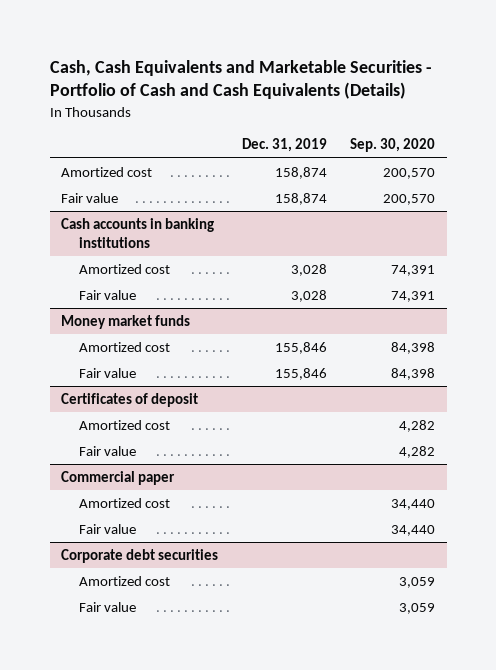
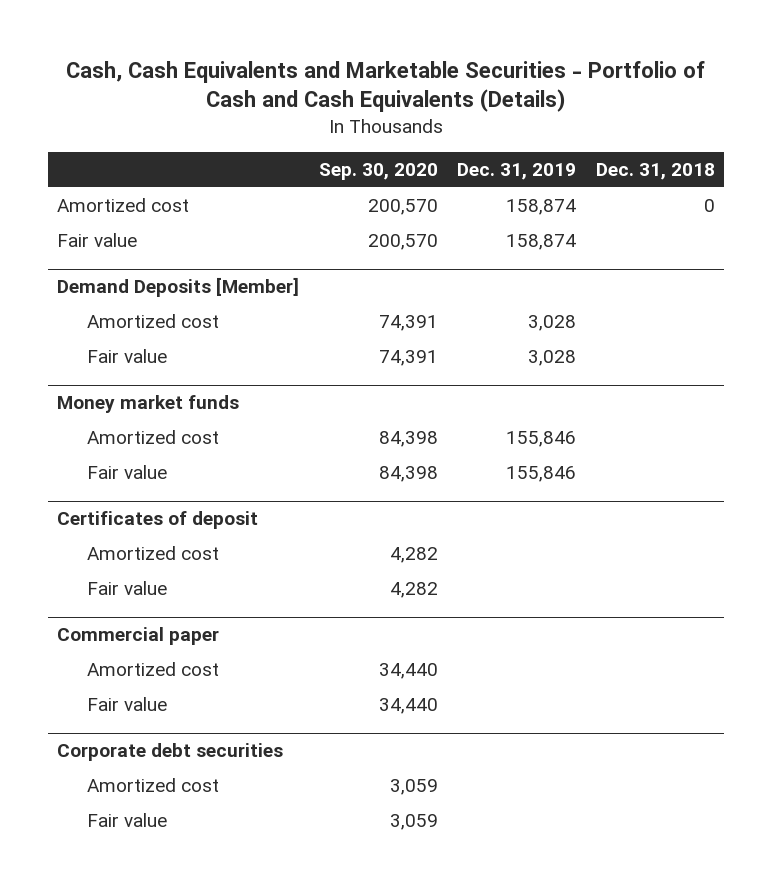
none -> [595,163,715,181] Dec. 31, 2018
[61,217,215,248] Cash accounts in banking institutions -> [57,277,300,298] Demand Deposits [Member]

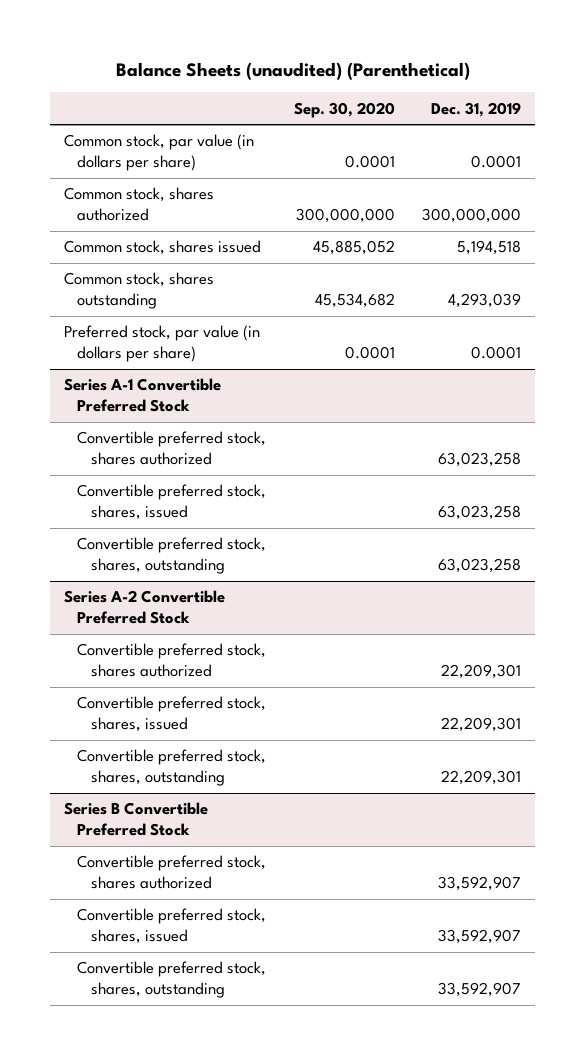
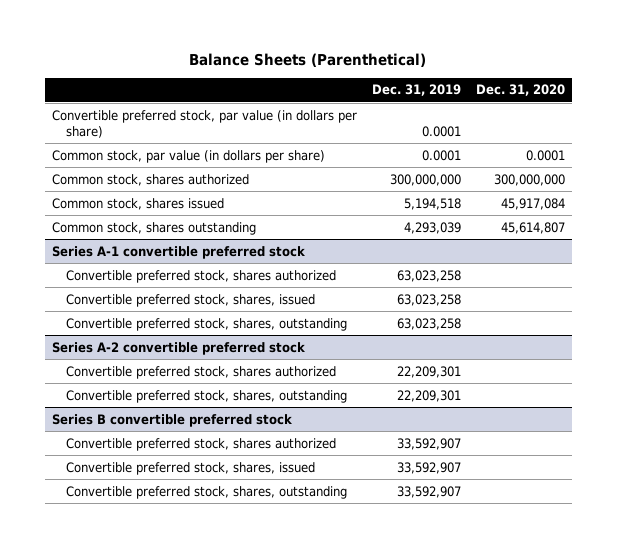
[115,61,470,80] Balance Sheets (unaudited) (Parenthetical) -> [189,52,427,67] Balance Sheets (Parenthetical)
[293,101,395,118] Sep. 30, 2020 -> none
none -> [475,84,565,97] Dec. 31, 2020
none -> [52,109,358,139] Convertible preferred stock, par value (in dollars per share)
[64,325,261,363] Preferred stock, par value (in dollars per share) -> none
[64,378,222,413] Series A-1 Convertible Preferred Stock -> [52,245,306,259] Series A-1 convertible preferred stock
[64,590,226,625] Series A-2 Convertible Preferred Stock -> [52,341,306,355] Series A-2 convertible preferred stock
[77,696,267,733] Convertible preferred stock, shares, issued -> none
[64,802,209,837] Series B Convertible Preferred Stock -> [52,413,293,427] Series B convertible preferred stock

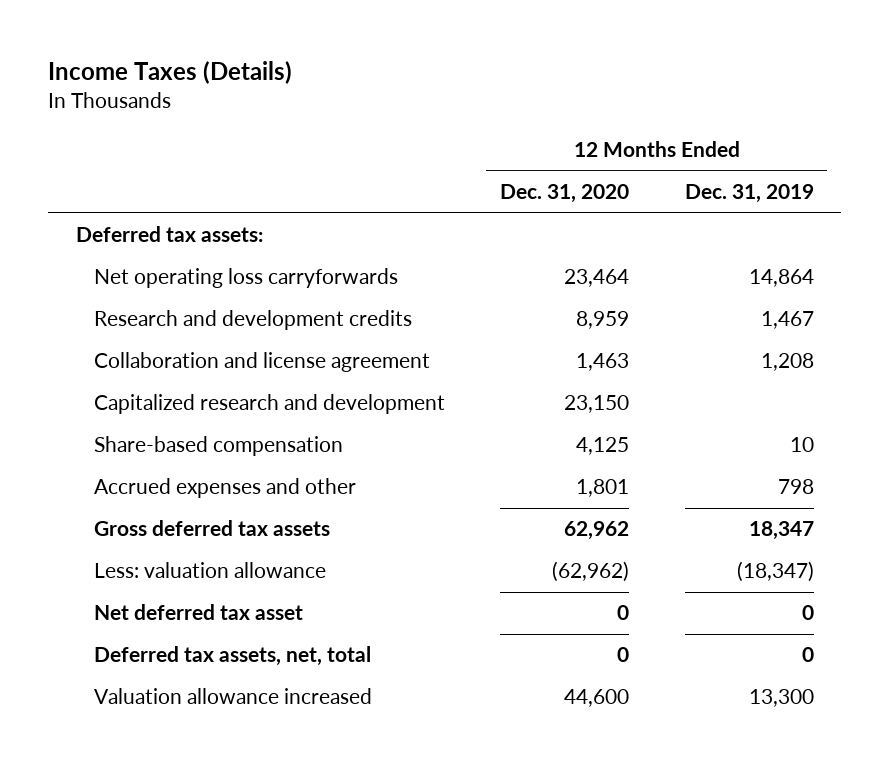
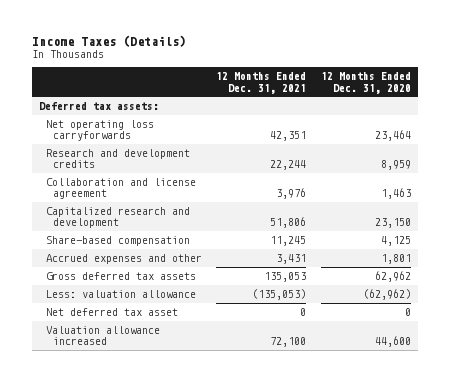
[684,184,814,204] Dec. 31, 2019 -> none
none -> [216,72,307,94] 12 Months Ended Dec. 31, 2021
[93,646,371,667] Deferred tax assets, net, total -> none

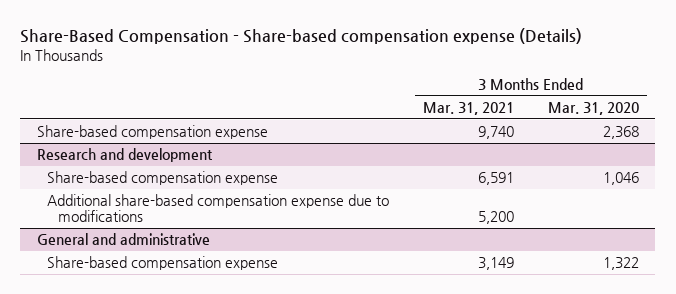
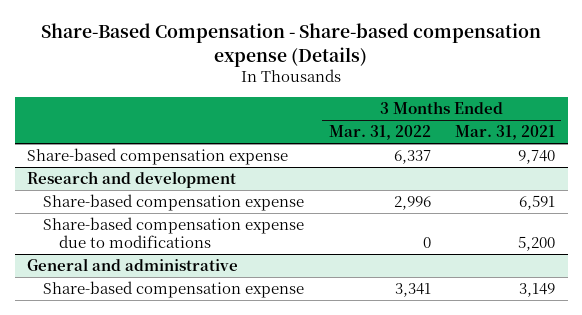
[547,101,639,115] Mar. 31, 2020 -> none
none -> [328,125,431,141] Mar. 31, 2022
[47,194,390,223] Additional share-based compensation expense due to modifications -> [42,217,304,249] Share-based compensation expense due to modifications

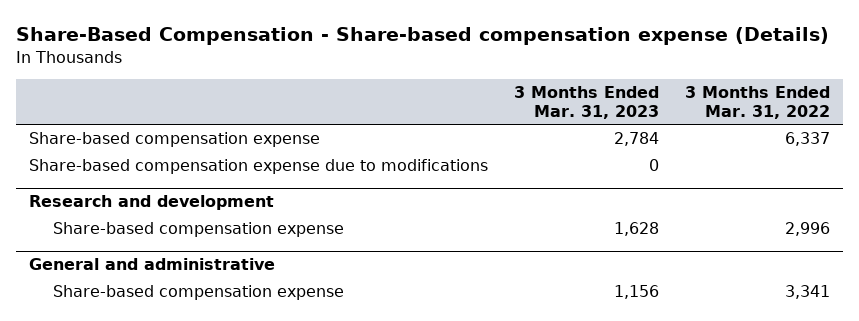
[455,125,556,141] Mar. 31, 2021 -> none
none -> [514,86,660,119] 3 Months Ended Mar. 31, 2023
none -> [29,159,489,175] Share-based compensation expense due to modifications
[42,217,304,249] Share-based compensation expense due to modifications -> none

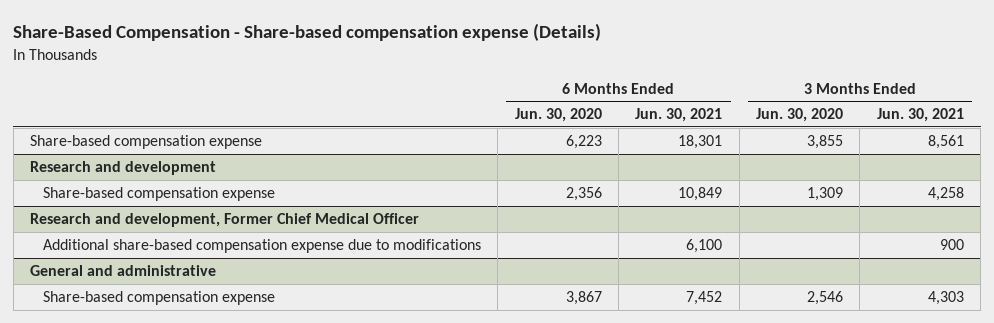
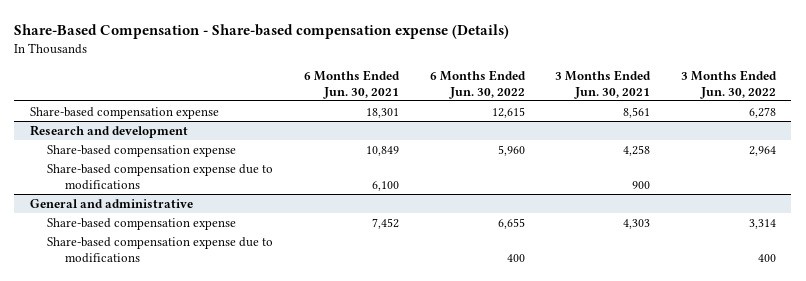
[514,108,602,123] Jun. 30, 2020 -> none
[756,108,844,123] Jun. 30, 2020 -> none
none -> [429,69,526,99] 6 Months Ended Jun. 30, 2022
none -> [680,69,777,99] 3 Months Ended Jun. 30, 2022
[30,212,420,227] Research and development, Former Chief Medical Officer -> none
[42,238,481,253] Additional share-based compensation expense due to modifications -> [47,163,274,190] Share-based compensation expense due to modifications
none -> [47,236,274,263] Share-based compensation expense due to modifications

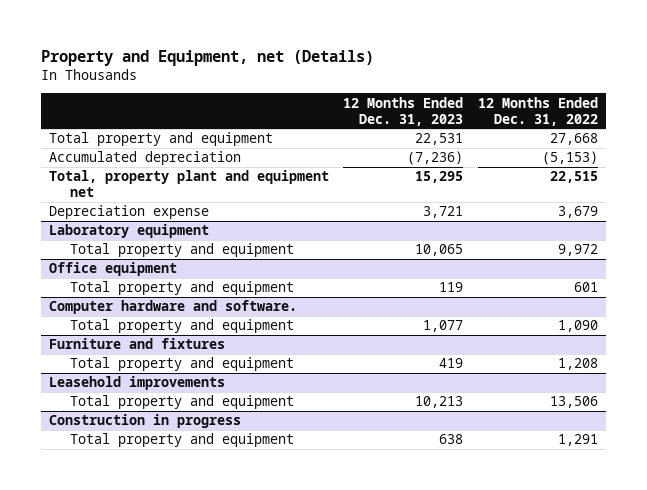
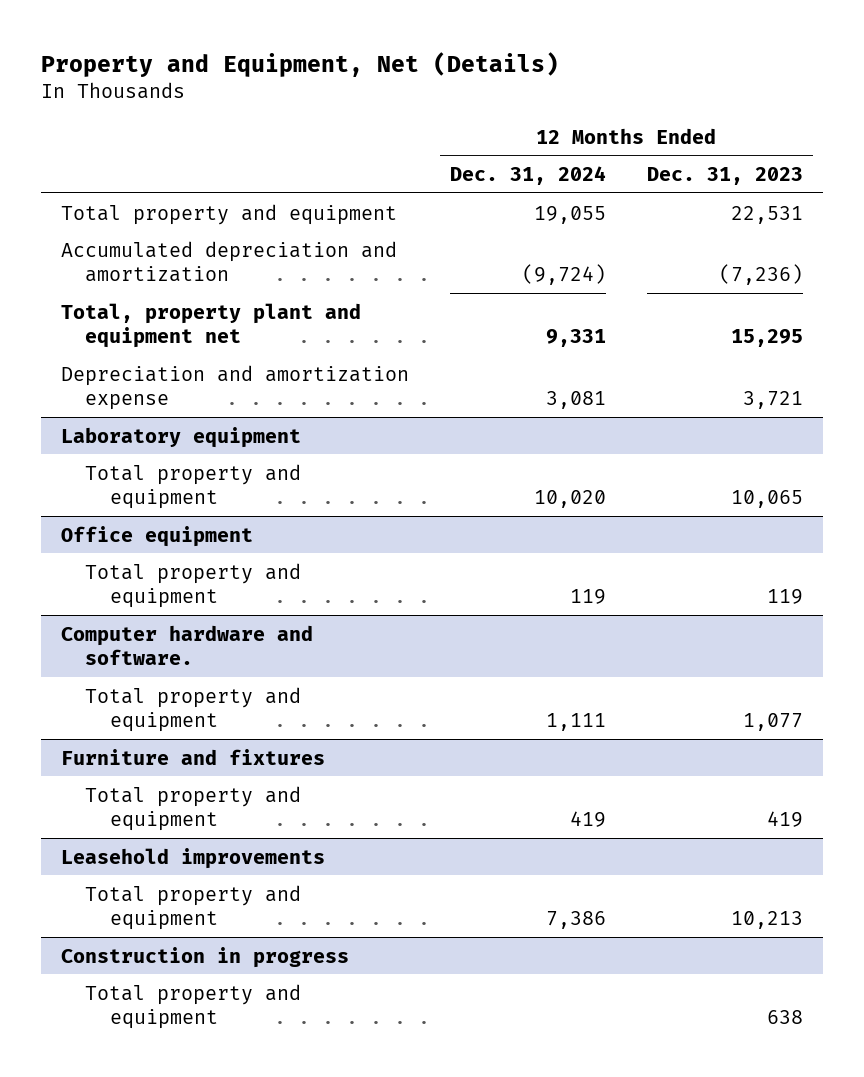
[41,49,375,66] Property and Equipment, net (Details) -> [40,51,559,77] Property and Equipment, Net (Details)
[478,96,599,126] 12 Months Ended Dec. 31, 2022 -> none
none -> [449,166,606,186] Dec. 31, 2024
[48,151,241,166] Accumulated depreciation -> [61,240,398,283] Accumulated depreciation and amortization
[48,205,209,220] Depreciation expense -> [61,364,410,411] Depreciation and amortization expense

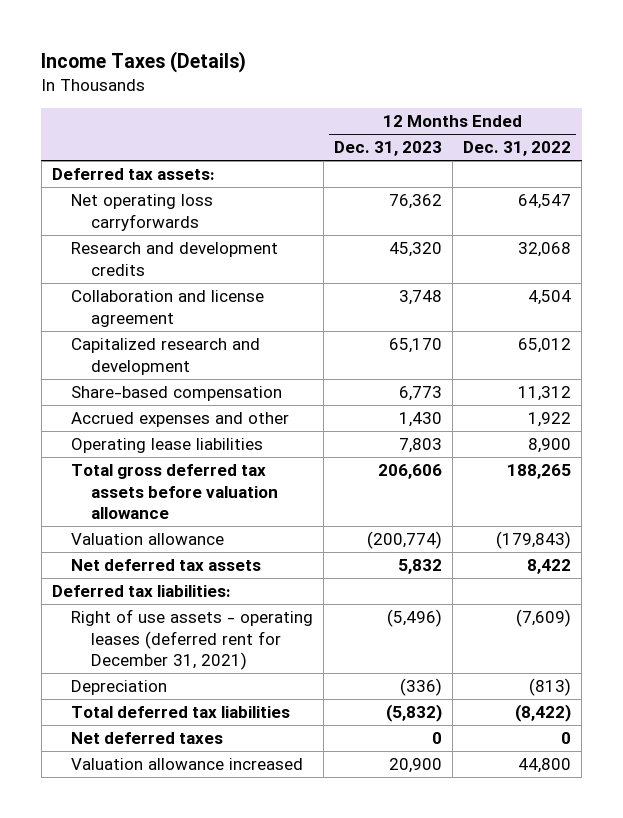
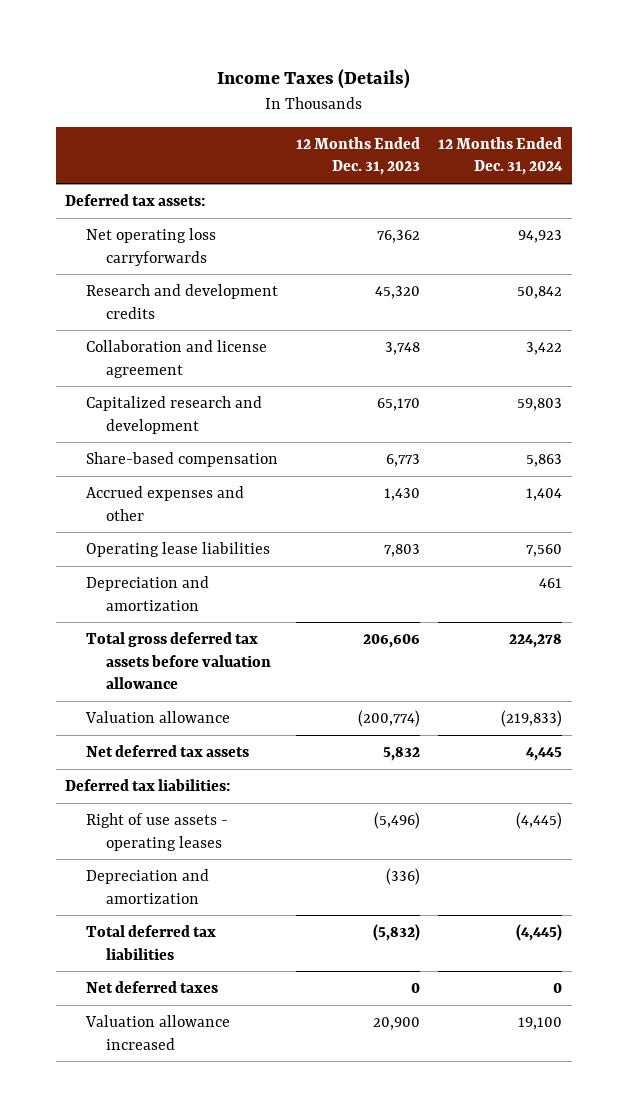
[463,141,572,157] Dec. 31, 2022 -> none
none -> [438,137,564,176] 12 Months Ended Dec. 31, 2024
none -> [85,576,209,611] Depreciation and amortization
[71,609,314,671] Right of use assets - operating leases (deferred rent for December 31, 2021) -> [85,813,228,851] Right of use assets - operating leases
[71,680,168,696] Depreciation -> [85,869,209,904] Depreciation and amortization

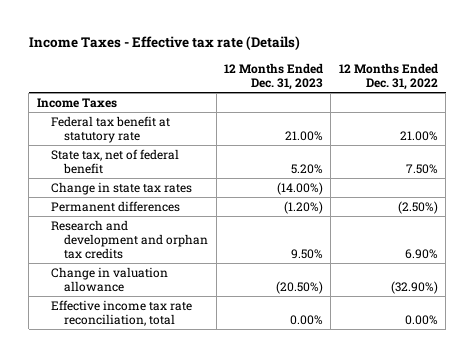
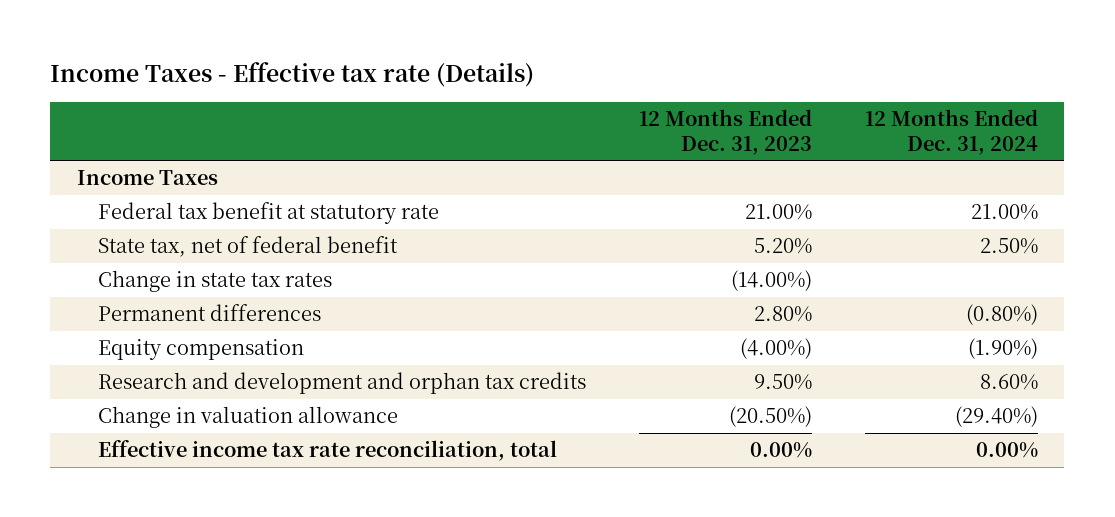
[338,63,438,91] 12 Months Ended Dec. 31, 2022 -> none
none -> [864,109,1038,155] 12 Months Ended Dec. 31, 2024
[284,200,324,214] (1.20%) -> [753,306,812,323] 2.80%
none -> [97,339,304,361] Equity compensation

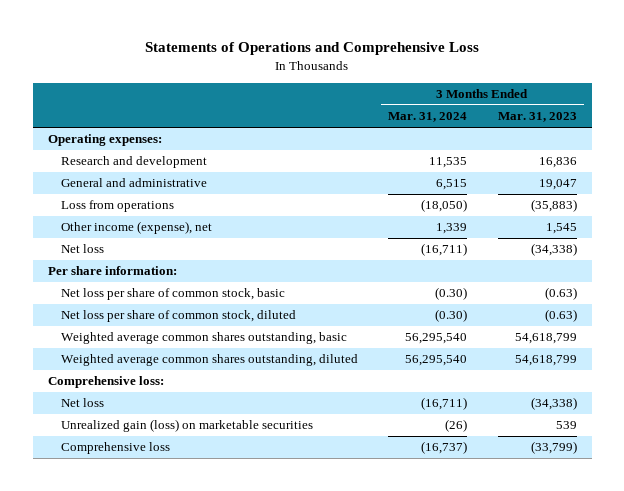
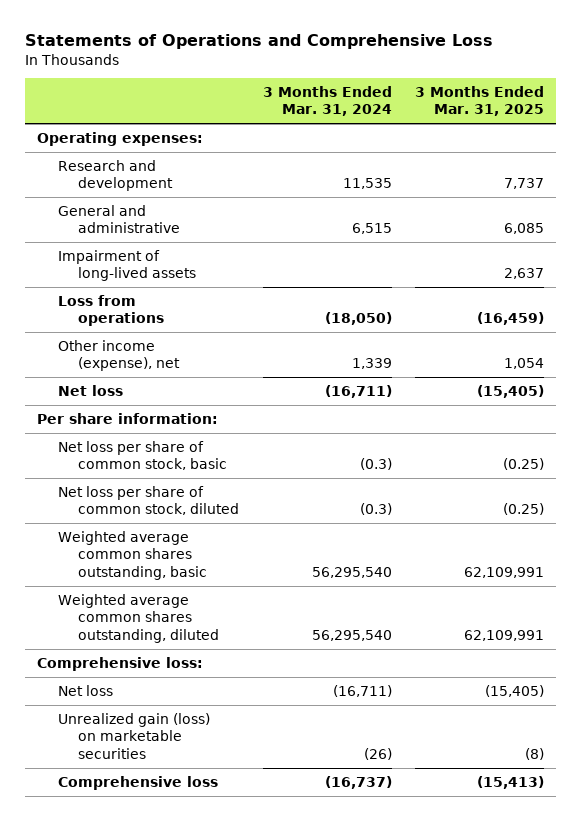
[497,112,577,123] Mar. 31, 2023 -> none
none -> [415,85,545,117] 3 Months Ended Mar. 31, 2025
none -> [57,249,197,282] Impairment of long-lived assets
[435,287,468,301] (0.30) -> [359,458,392,471] (0.3)
[435,309,468,323] (0.30) -> [359,503,392,516] (0.3)

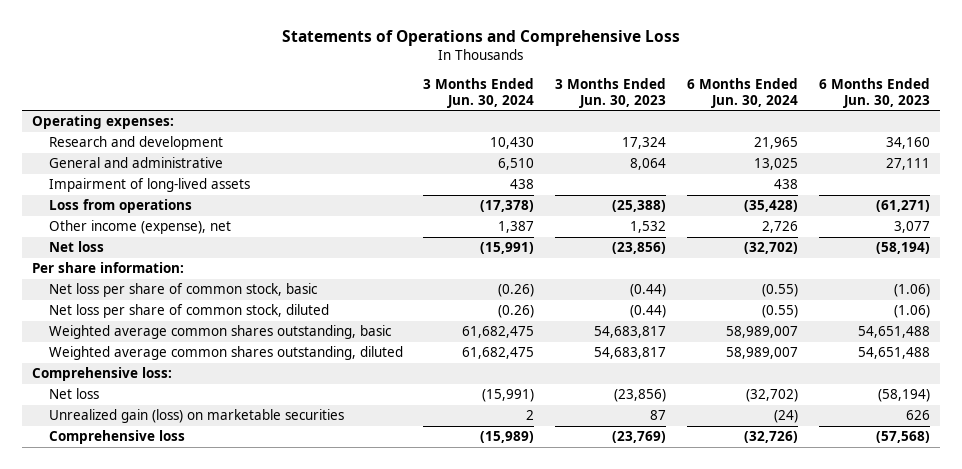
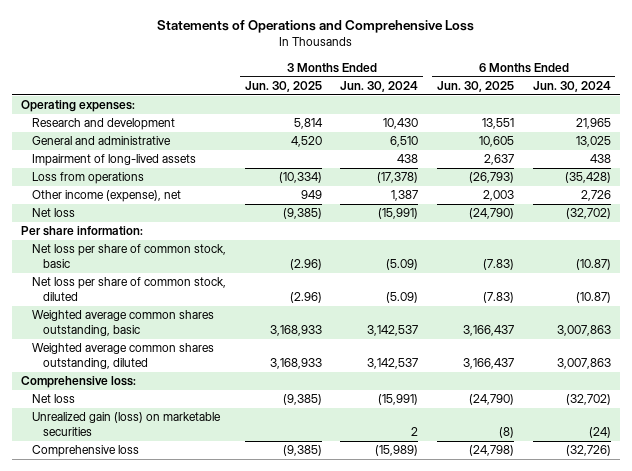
[555,77,667,108] 3 Months Ended Jun. 30, 2023 -> none
[818,77,930,108] 6 Months Ended Jun. 30, 2023 -> none
none -> [244,80,322,92] Jun. 30, 2025
none -> [436,80,514,92] Jun. 30, 2025
[498,284,535,298] (0.26) -> [386,259,419,271] (5.09)
[761,284,798,298] (0.55) -> [575,259,611,271] (10.87)
[498,305,535,319] (0.26) -> [386,292,419,304] (5.09)
[761,305,798,319] (0.55) -> [575,292,611,304] (10.87)
[462,326,535,339] 61,682,475 -> [367,325,419,337] 3,142,537
[725,326,798,339] 58,989,007 -> [556,325,611,337] 3,007,863
[462,347,535,360] 61,682,475 -> [367,358,419,370] 3,142,537
[725,347,798,360] 58,989,007 -> [556,358,611,370] 3,007,863

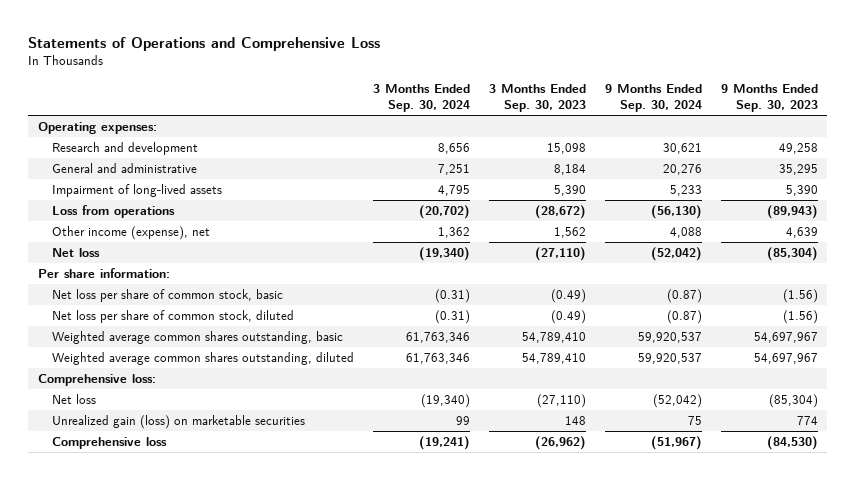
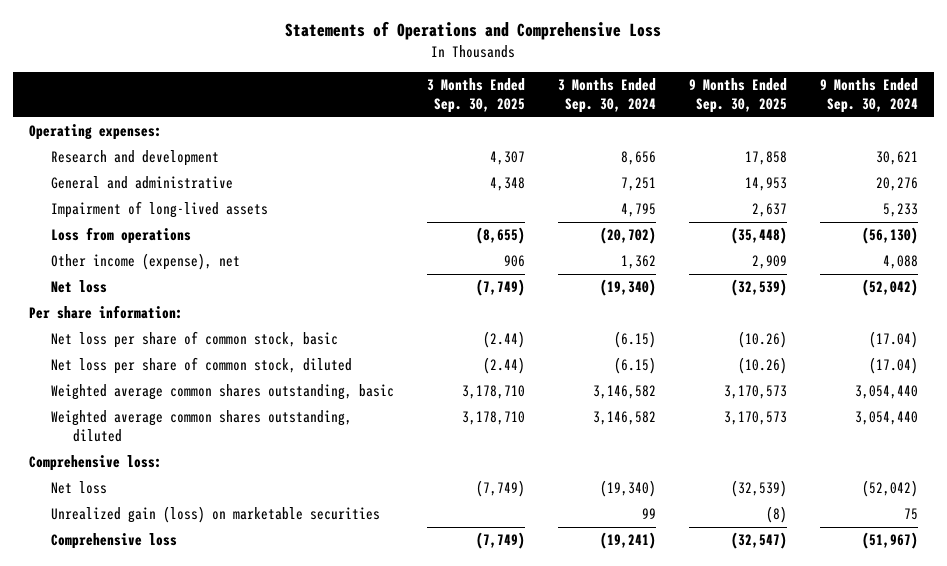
[488,84,586,113] 3 Months Ended Sep. 30, 2023 -> none
[720,84,818,113] 9 Months Ended Sep. 30, 2023 -> none
none -> [426,78,525,113] 3 Months Ended Sep. 30, 2025
none -> [688,78,787,113] 9 Months Ended Sep. 30, 2025
[434,289,470,304] (0.31) -> [613,331,656,349] (6.15)
[666,289,702,304] (0.87) -> [868,331,918,349] (17.04)
[434,310,470,325] (0.31) -> [613,357,656,375] (6.15)
[666,310,702,325] (0.87) -> [868,357,918,375] (17.04)
[405,332,470,344] 61,763,346 -> [592,385,656,400] 3,146,582
[637,332,702,344] 59,920,537 -> [854,385,918,400] 3,054,440
[405,353,470,365] 61,763,346 -> [592,411,656,426] 3,146,582
[637,353,702,365] 59,920,537 -> [854,411,918,426] 3,054,440

